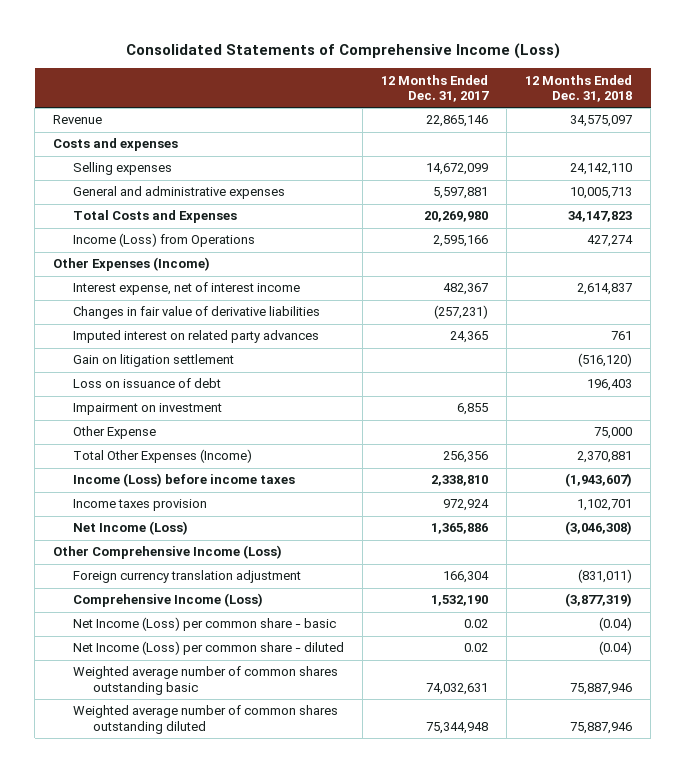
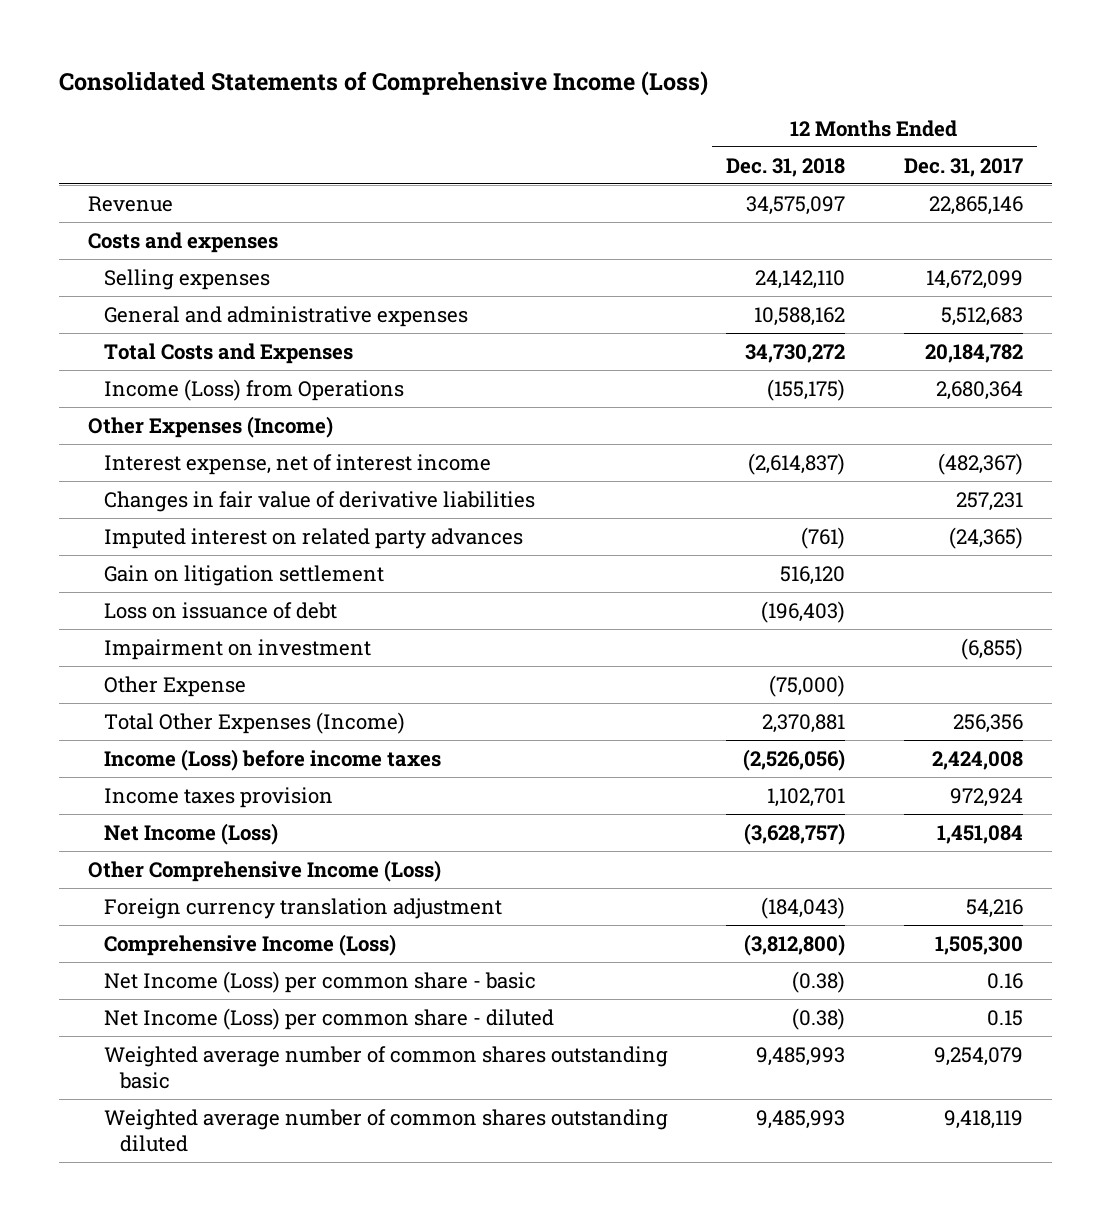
[433,187,489,200] 5,597,881 -> [940,306,1023,326] 5,512,683
[570,187,633,200] 10,005,713 -> [754,306,846,326] 10,588,162
[424,211,489,223] 20,269,980 -> [924,343,1023,363] 20,184,782
[568,211,633,223] 34,147,823 -> [745,343,846,363] 34,730,272
[433,235,489,248] 2,595,166 -> [935,380,1023,400] 2,680,364
[587,235,634,248] 427,274 -> [767,378,846,401] (155,175)
[443,283,489,296] 482,367 -> [937,452,1023,475] (482,367)
[577,283,633,296] 2,614,837 -> [748,452,846,475] (2,614,837)
[434,305,489,320] (257,231) -> [955,491,1023,511] 257,231
[450,331,489,344] 24,365 -> [948,526,1023,549] (24,365)
[611,331,633,341] 761 -> [801,526,846,549] (761)
[578,353,633,368] (516,120) -> [780,565,846,585] 516,120
[587,379,633,392] 196,403 -> [761,600,846,623] (196,403)
[457,403,489,416] 6,855 -> [960,637,1023,660] (6,855)
[594,427,633,440] 75,000 -> [769,674,846,697] (75,000)
[431,475,489,487] 2,338,810 -> [931,750,1023,770] 2,424,008
[565,473,633,488] (1,943,607) -> [743,748,846,771] (2,526,056)
[431,523,489,535] 1,365,886 -> [936,824,1023,844] 1,451,084
[565,521,633,536] (3,046,308) -> [744,822,846,845] (3,628,757)
[443,571,490,584] 166,304 -> [965,898,1023,918] 54,216
[578,569,633,584] (831,011) -> [761,896,846,919] (184,043)
[431,595,489,607] 1,532,190 -> [934,935,1023,955] 1,505,300
[565,593,633,608] (3,877,319) -> [744,933,846,956] (3,812,800)
[464,619,489,629] 0.02 -> [986,972,1023,989] 0.16
[599,617,633,632] (0.04) -> [792,970,846,993] (0.38)
[464,643,489,653] 0.02 -> [986,1009,1023,1026] 0.15
[599,641,633,656] (0.04) -> [792,1007,846,1030] (0.38)
[426,682,489,695] 74,032,631 -> [933,1046,1023,1066] 9,254,079
[570,682,633,695] 75,887,946 -> [756,1046,846,1066] 9,485,993
[426,721,489,734] 75,344,948 -> [943,1109,1023,1129] 9,418,119
[570,721,633,734] 75,887,946 -> [756,1109,846,1129] 9,485,993

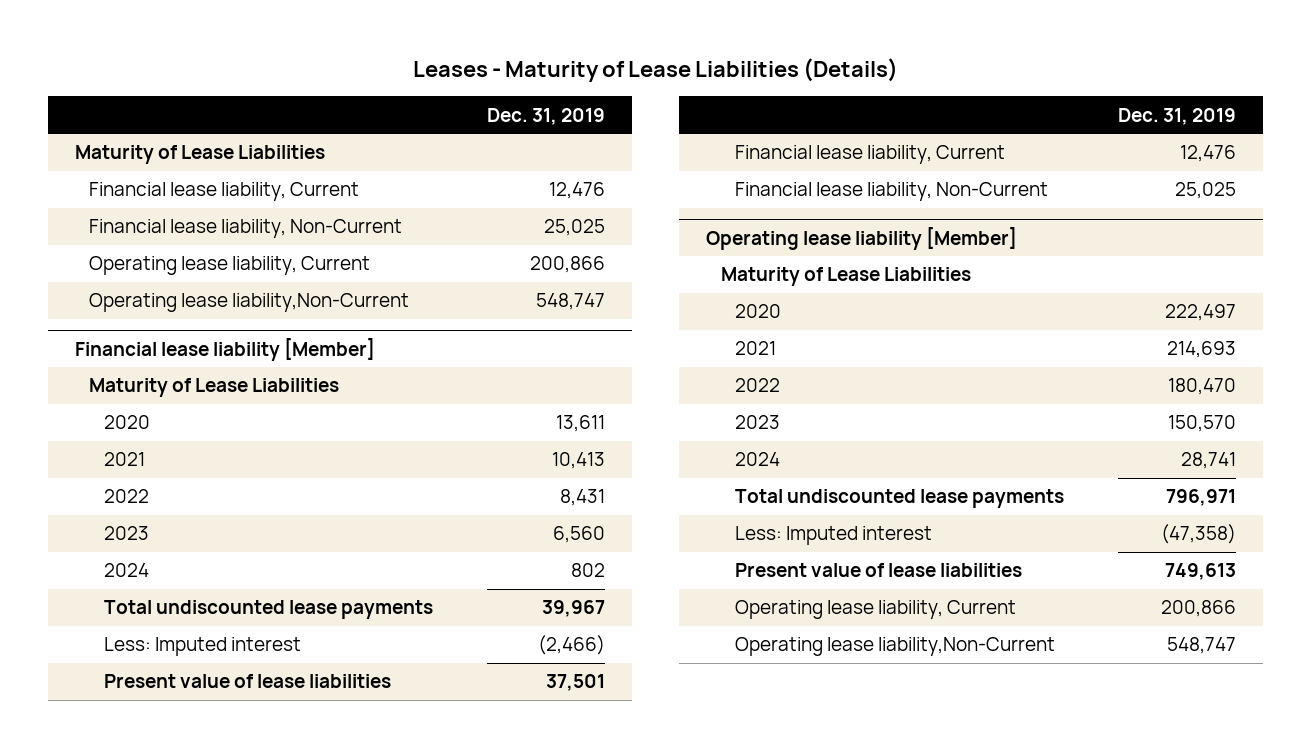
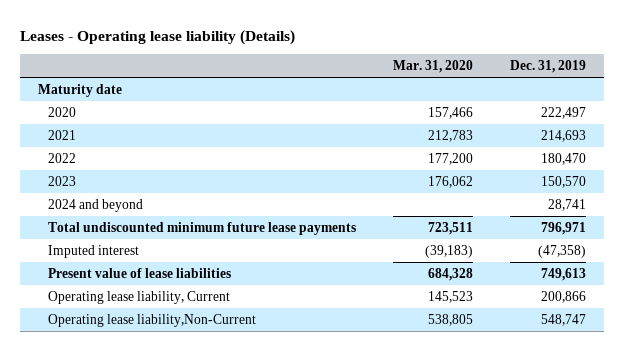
[412,58,898,83] Leases - Maturity of Lease Liabilities (Details) -> [19,29,295,45] Leases - Operating lease liability (Details)
none -> [393,60,474,74] Mar. 31, 2020
[89,182,360,202] Financial lease liability, Current -> none
[89,219,403,239] Financial lease liability, Non-Current -> none
[89,256,371,276] Operating lease liability, Current -> none
[89,293,410,313] Operating lease liability,Non-Current -> none
[75,337,376,361] Financial lease liability [Member] -> none
[89,378,340,398] Maturity of Lease Liabilities -> none
[103,415,150,430] 2020 -> none
[103,452,145,467] 2021 -> none
[103,489,149,504] 2022 -> none
[103,526,149,541] 2023 -> none
[103,563,149,578] 2024 -> none
[103,600,433,620] Total undiscounted lease payments -> none
[103,637,301,657] Less: Imputed interest -> none
[103,674,391,689] Present value of lease liabilities -> none
[734,145,1005,165] Financial lease liability, Current -> none
[734,182,1048,202] Financial lease liability, Non-Current -> none
[706,226,1018,250] Operating lease liability [Member] -> none
[720,267,971,287] Maturity of Lease Liabilities -> none
[75,145,326,165] Maturity of Lease Liabilities -> [38,83,123,97] Maturity date
[734,452,780,467] 2024 -> [48,198,144,212] 2024 and beyond
[734,489,1064,509] Total undiscounted lease payments -> [48,221,357,235] Total undiscounted minimum future lease payments
[734,526,932,546] Less: Imputed interest -> [48,244,140,258] Imputed interest

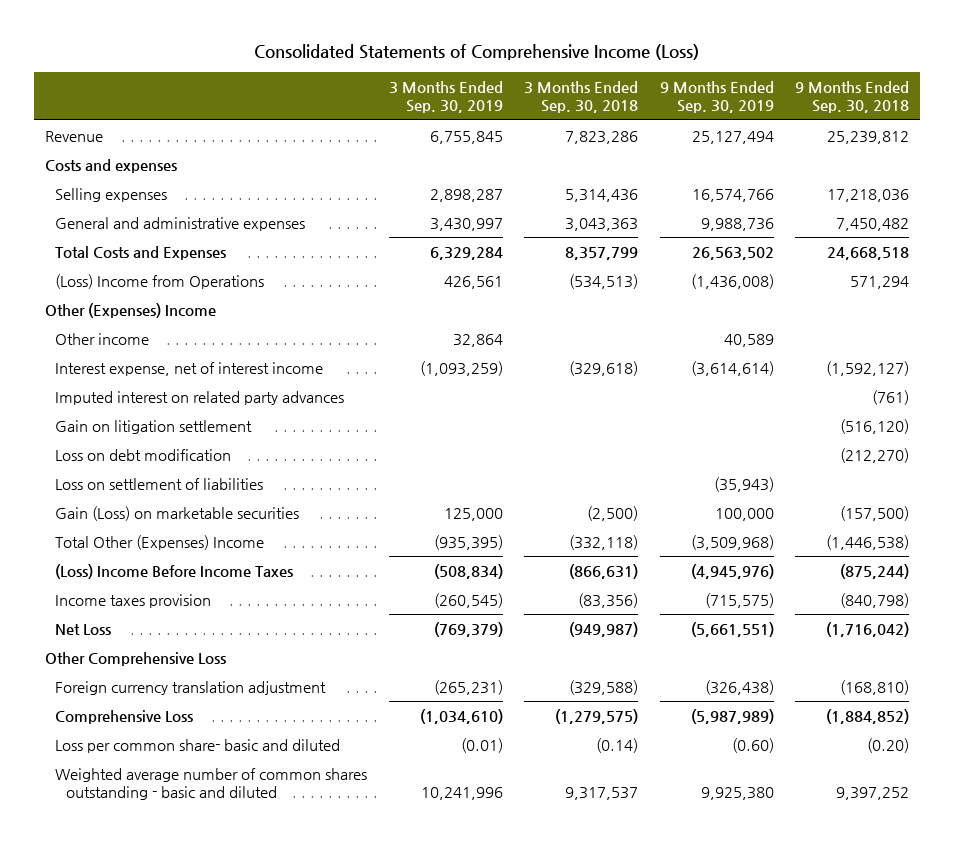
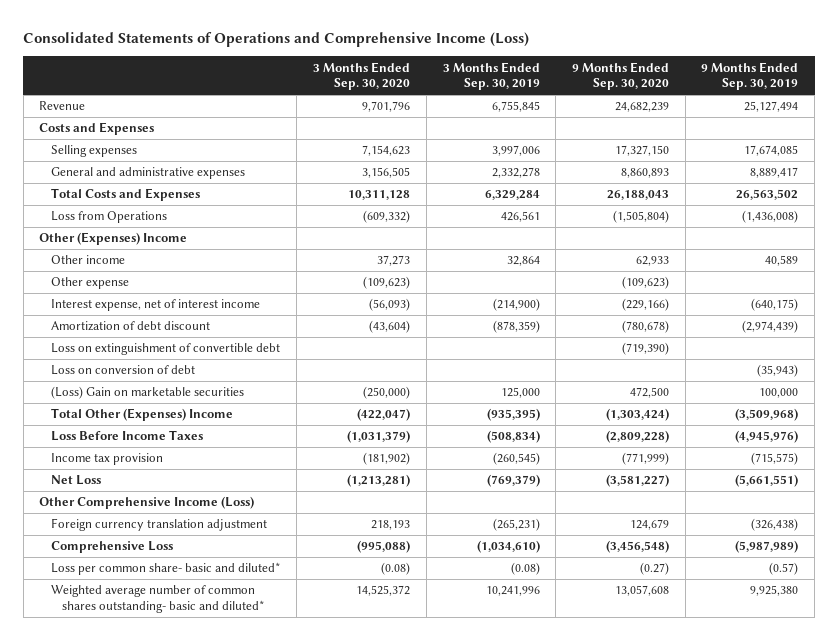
[254,44,700,61] Consolidated Statements of Comprehensive Income (Loss) -> [23,32,530,48] Consolidated Statements of Operations and Comprehensive Income (Loss)
[524,80,639,114] 3 Months Ended Sep. 30, 2018 -> none
[795,80,910,114] 9 Months Ended Sep. 30, 2018 -> none
none -> [313,61,411,91] 3 Months Ended Sep. 30, 2020
none -> [572,61,670,91] 9 Months Ended Sep. 30, 2020
[44,158,177,173] Costs and expenses -> [39,122,155,136] Costs and Expenses
[429,188,503,202] 2,898,287 -> [491,145,540,157] 3,997,006
[691,188,774,202] 16,574,766 -> [744,145,799,157] 17,674,085
[429,217,503,231] 3,430,997 -> [491,167,540,179] 2,332,278
[700,217,774,231] 9,988,736 -> [750,167,799,179] 8,889,417
[55,273,265,289] (Loss) Income from Operations -> [50,211,167,224] Loss from Operations
[55,390,345,405] Imputed interest on related party advances -> none
[55,419,253,434] Gain on litigation settlement -> none
[55,448,232,461] Loss on debt modification -> none
none -> [50,277,129,290] Other expense
[419,360,503,376] (1,093,259) -> [492,298,540,312] (214,900)
[690,360,774,376] (3,614,614) -> [751,298,799,312] (640,175)
none -> [50,321,210,332] Amortization of debt discount
none -> [50,343,280,356] Loss on extinguishment of convertible debt
[55,477,264,490] Loss on settlement of liabilities -> [50,365,195,376] Loss on conversion of debt
[55,505,300,521] Gain (Loss) on marketable securities -> [50,386,244,400] (Loss) Gain on marketable securities
[55,563,294,579] (Loss) Income Before Income Taxes -> [50,430,203,442] Loss Before Income Taxes
[55,593,212,608] Income taxes provision -> [50,453,163,466] Income tax provision
[44,651,226,666] Other Comprehensive Loss -> [39,496,255,510] Other Comprehensive Income (Loss)
[55,738,341,753] Loss per common share- basic and diluted -> [50,562,281,576] Loss per common share- basic and diluted*
[460,737,503,753] (0.01) -> [510,562,540,576] (0.08)
[731,737,774,753] (0.60) -> [769,562,799,576] (0.57)
[55,767,368,801] Weighted average number of common shares outstanding - basic and diluted -> [50,585,266,614] Weighted average number of common shares outstanding- basic and diluted*

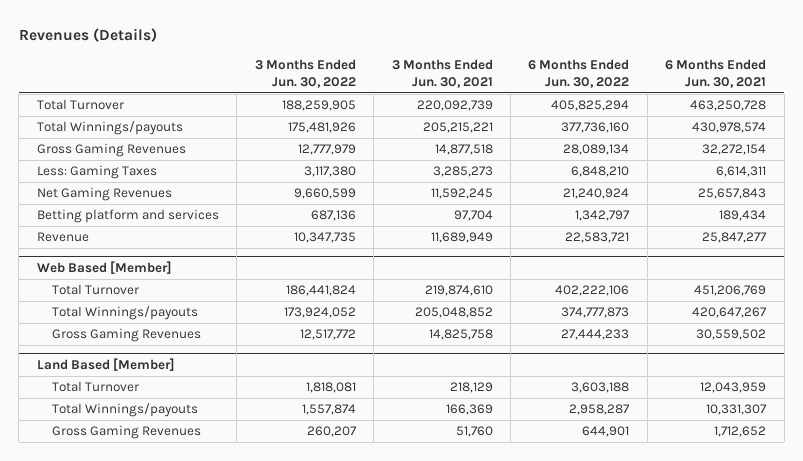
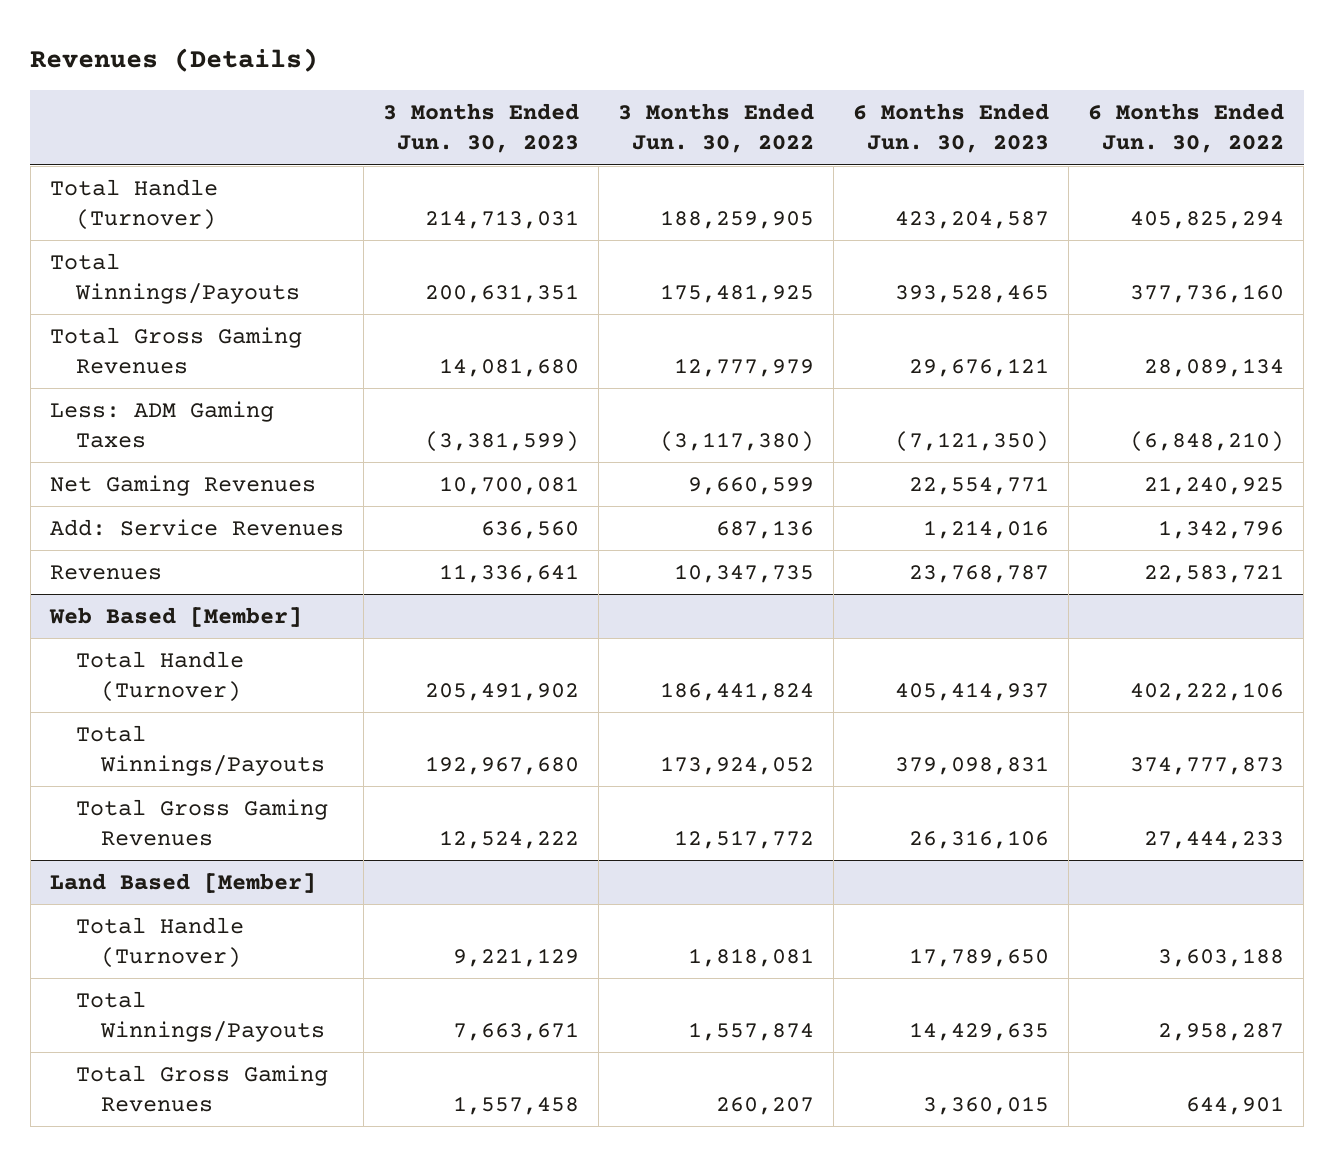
[391,58,493,88] 3 Months Ended Jun. 30, 2021 -> none
[665,58,767,88] 6 Months Ended Jun. 30, 2021 -> none
none -> [383,103,580,154] 3 Months Ended Jun. 30, 2023
none -> [853,103,1050,154] 6 Months Ended Jun. 30, 2023
[36,209,219,224] Betting platform and services -> none
[36,99,124,111] Total Turnover -> [49,178,218,230] Total Handle (Turnover)
[36,121,183,136] Total Winnings/payouts -> [49,252,300,304] Total Winnings/Payouts
[287,122,356,134] 175,481,926 -> [660,283,815,303] 175,481,925
[36,143,186,158] Gross Gaming Revenues -> [49,326,302,374] Total Gross Gaming Revenues
[36,165,157,180] Less: Gaming Taxes -> [49,400,274,448] Less: ADM Gaming Taxes
[303,166,356,178] 3,117,380 -> [660,430,815,452] (3,117,380)
[571,166,630,178] 6,848,210 -> [1130,430,1285,452] (6,848,210)
[563,188,630,200] 21,240,924 -> [1144,475,1285,495] 21,240,925
none -> [49,518,344,536] Add: Service Revenues
[36,232,89,243] Revenue -> [49,564,162,580] Revenues
[51,284,139,296] Total Turnover -> [75,650,244,702] Total Handle (Turnover)
[51,306,198,321] Total Winnings/payouts -> [75,724,326,776] Total Winnings/Payouts
[51,328,201,343] Gross Gaming Revenues -> [75,798,328,846] Total Gross Gaming Revenues
[51,381,139,393] Total Turnover -> [75,916,244,968] Total Handle (Turnover)
[51,403,198,418] Total Winnings/payouts -> [75,990,326,1042] Total Winnings/Payouts
[51,425,201,440] Gross Gaming Revenues -> [75,1064,328,1112] Total Gross Gaming Revenues

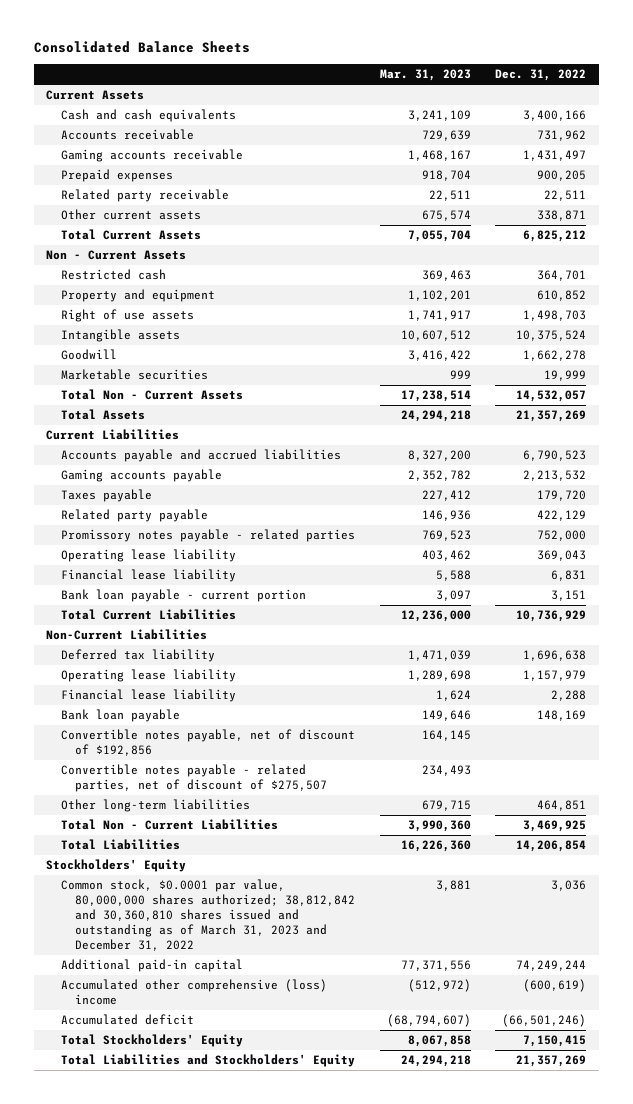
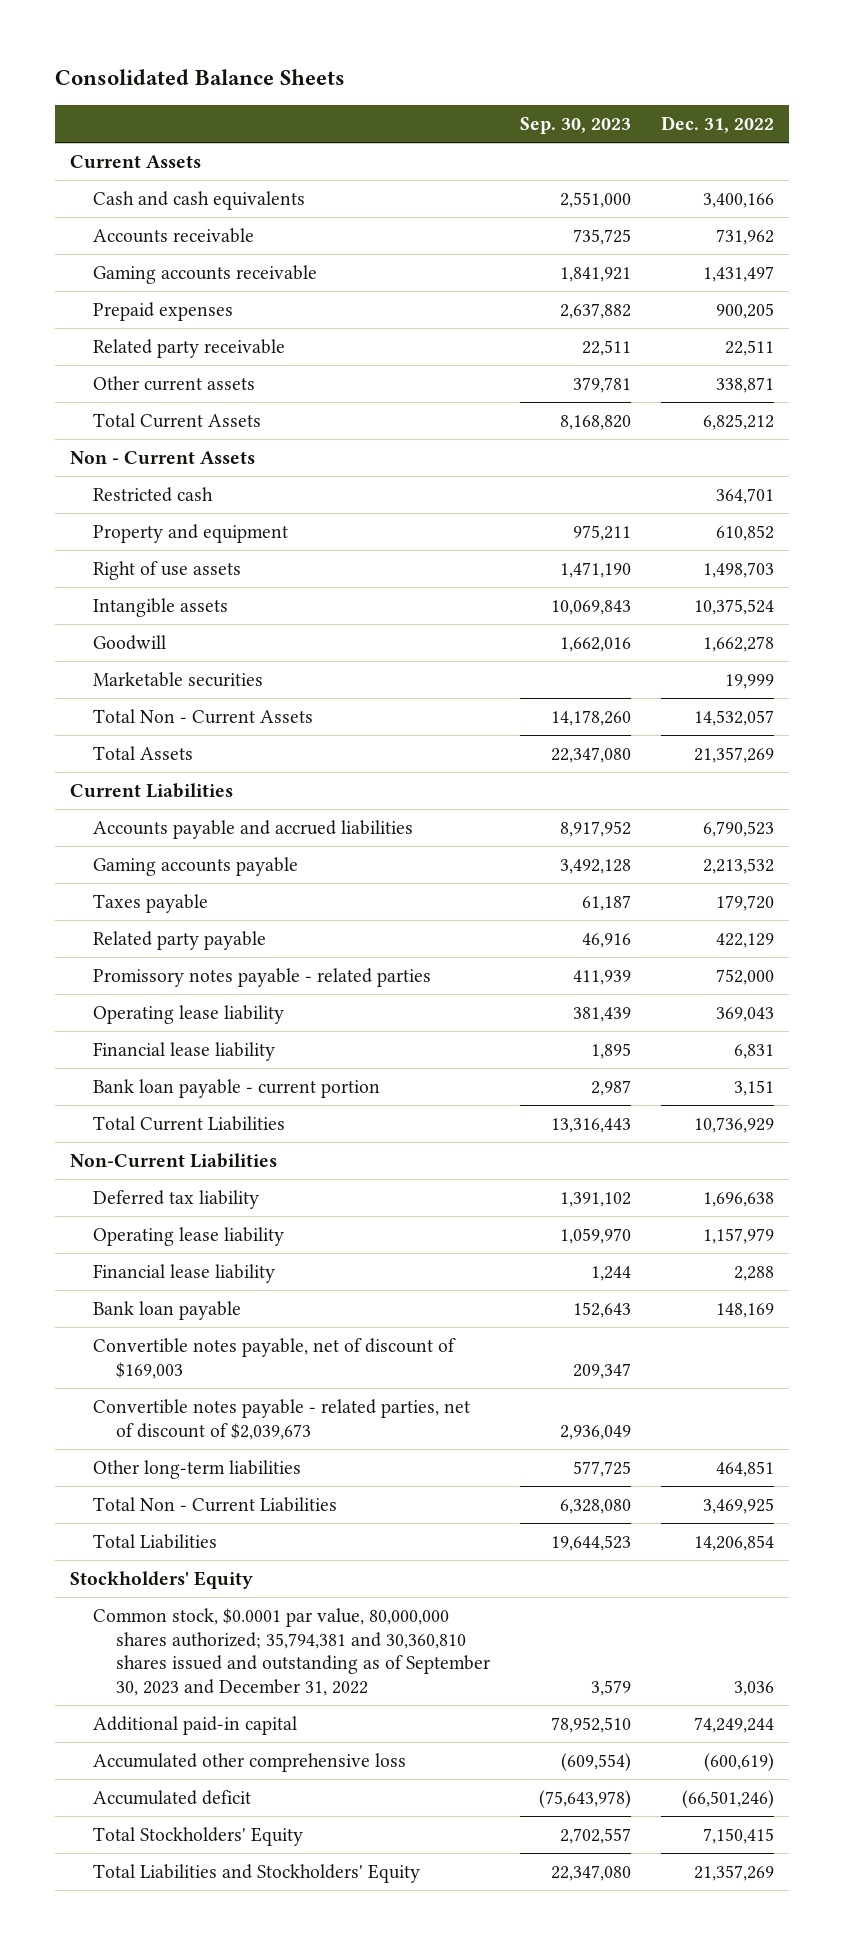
[379,69,471,82] Mar. 31, 2023 -> none
none -> [520,116,632,134] Sep. 30, 2023
[60,729,355,757] Convertible notes payable, net of discount of $192,856 -> [93,1338,457,1379] Convertible notes payable, net of discount of $169,003
[60,764,328,793] Convertible notes payable - related parties, net of discount of $275,507 -> [93,1399,471,1440] Convertible notes payable - related parties, net of discount of $2,039,673
[60,879,356,951] Common stock, $0.0001 par value, 80,000,000 shares authorized; 38,812,842 and 30,360,810 shares issued and outstanding as of March 31, 2023 and December 31, 2022 -> [93,1608,491,1696] Common stock, $0.0001 par value, 80,000,000 shares authorized; 35,794,381 and 30,360,810 shares issued and outstanding as of September 30, 2023 and December 31, 2022
[60,979,327,1006] Accumulated other comprehensive (loss) income -> [93,1753,407,1773] Accumulated other comprehensive loss

